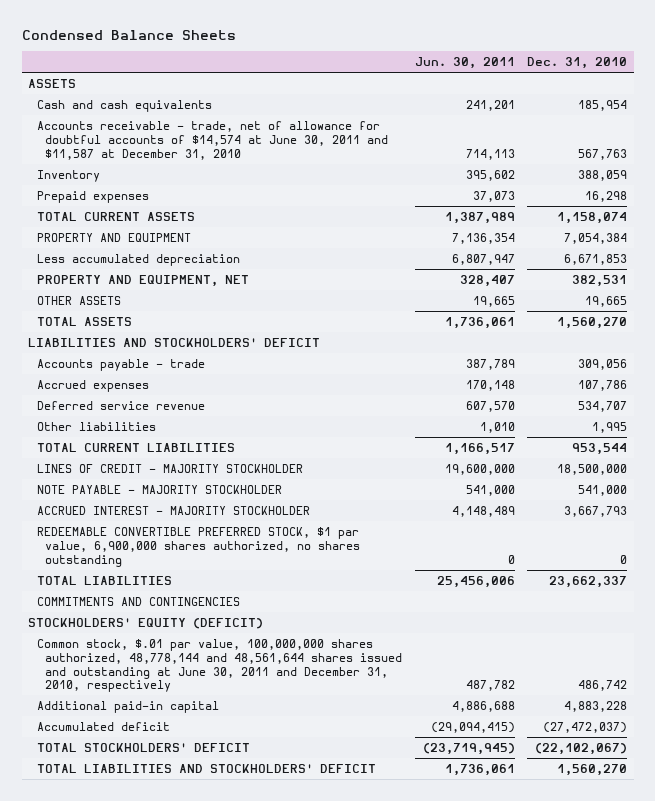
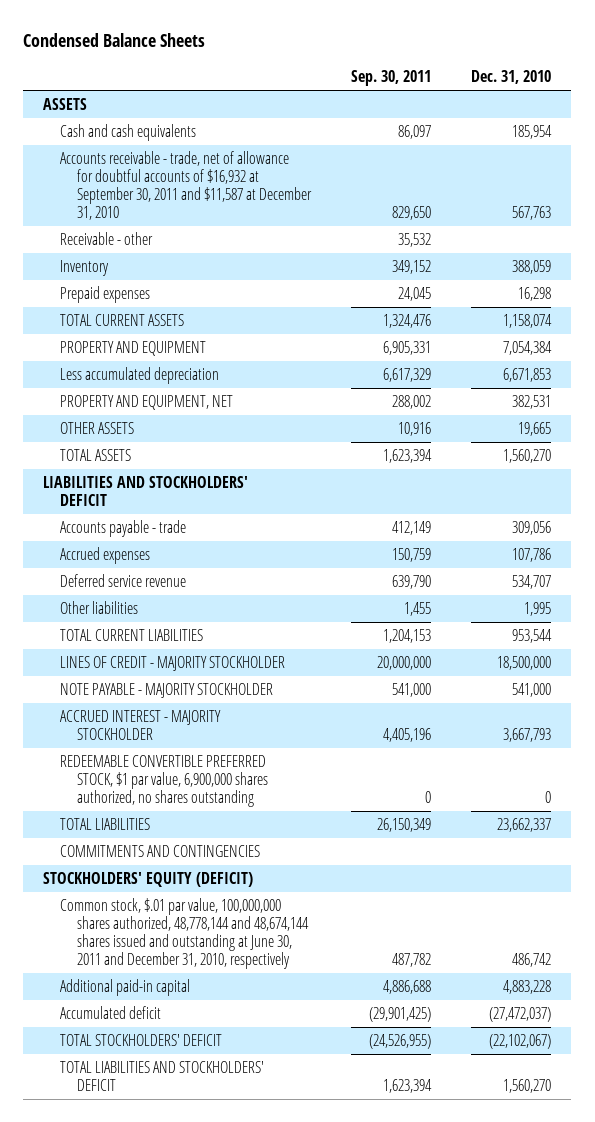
[414,57,515,70] Jun. 30, 2011 -> none
none -> [351,69,432,86] Sep. 30, 2011
[36,120,389,160] Accounts receivable - trade, net of allowance for doubtful accounts of $14,574 at June 30, 2011 and $11,587 at December 31, 2010 -> [60,151,313,221] Accounts receivable - trade, net of allowance for doubtful accounts of $16,932 at September 30, 2011 and $11,587 at December 31, 2010
none -> [60,232,154,246] Receivable - other
[36,638,403,693] Common stock, $.01 par value, 100,000,000 shares authorized, 48,778,144 and 48,561,644 shares issued and outstanding at June 30, 2011 and December 31, 2010, respectively -> [60,898,310,970] Common stock, $.01 par value, 100,000,000 shares authorized, 48,778,144 and 48,674,144 shares issued and outstanding at June 30, 2011 and December 31, 2010, respectively

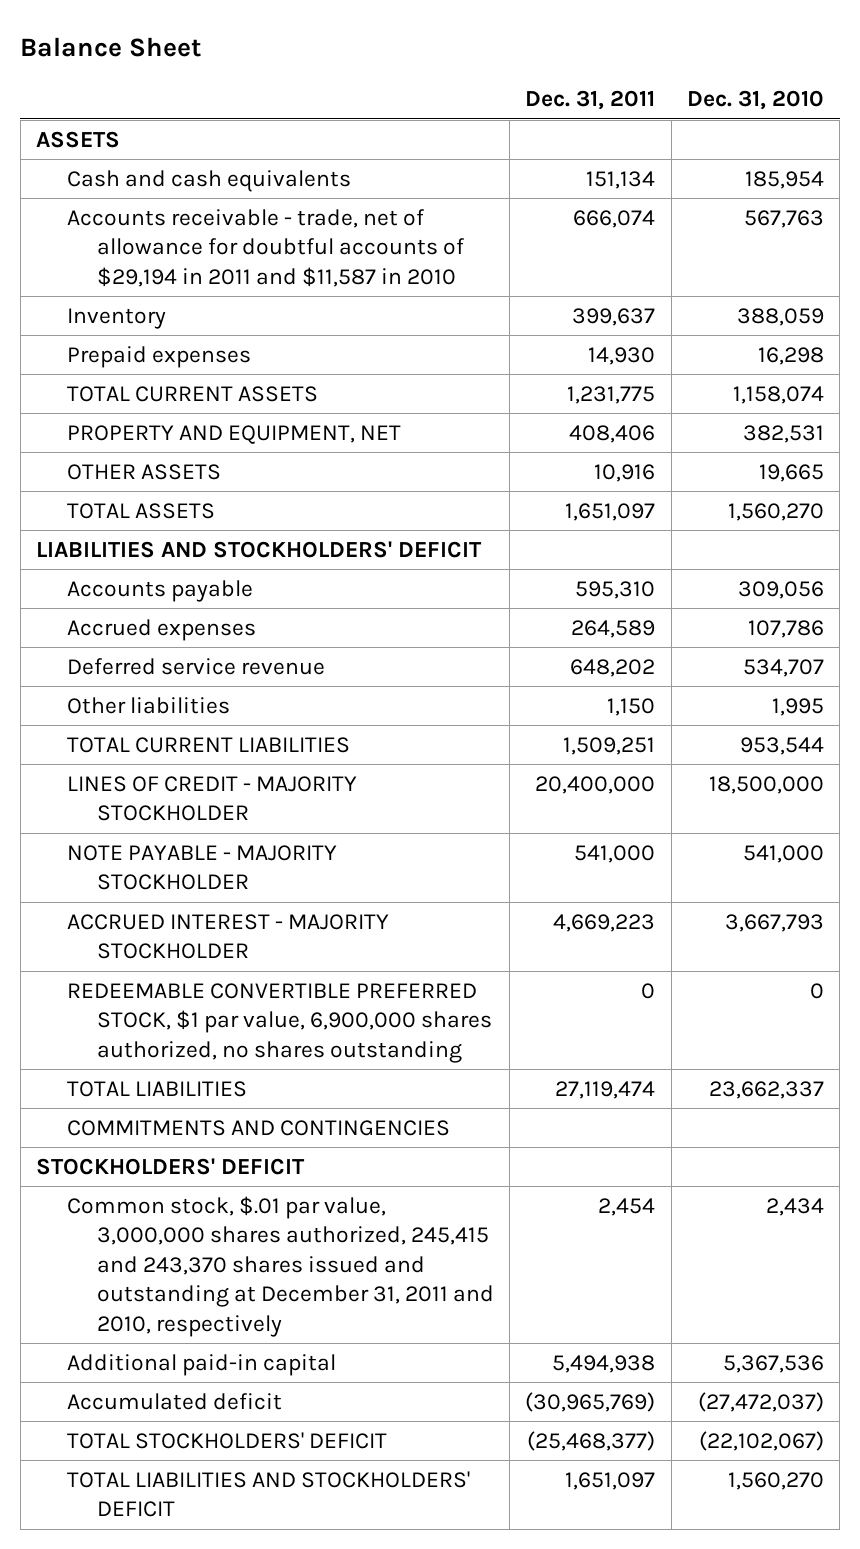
[23,33,206,48] Condensed Balance Sheets -> [20,37,202,58] Balance Sheet
[351,69,432,86] Sep. 30, 2011 -> none
none -> [525,90,656,111] Dec. 31, 2011
[60,232,154,246] Receivable - other -> none
[60,151,313,221] Accounts receivable - trade, net of allowance for doubtful accounts of $16,932 at September 30, 2011 and $11,587 at December 31, 2010 -> [66,208,464,287] Accounts receivable - trade, net of allowance for doubtful accounts of $29,194 in 2011 and $11,587 in 2010
[60,341,207,357] PROPERTY AND EQUIPMENT -> none
[60,367,220,385] Less accumulated depreciation -> none
[60,520,187,538] Accounts payable - trade -> [66,579,253,602] Accounts payable
[43,872,254,888] STOCKHOLDERS' EQUITY (DEFICIT) -> [36,1157,306,1175] STOCKHOLDERS' DEFICIT
[60,898,310,970] Common stock, $.01 par value, 100,000,000 shares authorized, 48,778,144 and 48,674,144 shares issued and outstanding at June 30, 2011 and December 31, 2010, respectively -> [66,1195,494,1337] Common stock, $.01 par value, 3,000,000 shares authorized, 245,415 and 243,370 shares issued and outstanding at December 31, 2011 and 2010, respectively
[512,953,552,968] 486,742 -> [766,1197,825,1216] 2,434
[503,980,552,995] 4,883,228 -> [723,1354,825,1373] 5,367,536

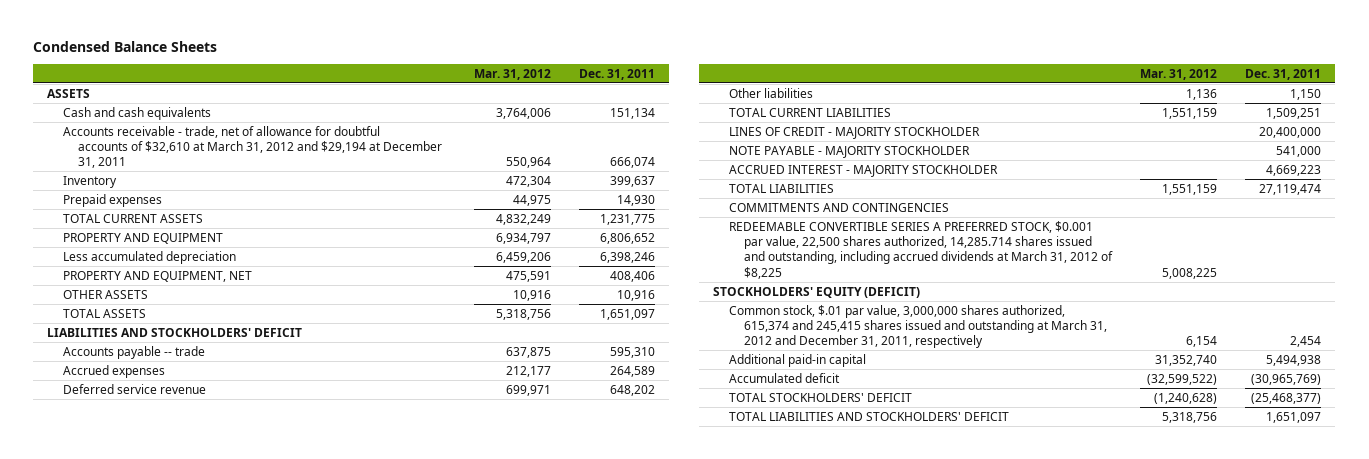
[20,37,202,58] Balance Sheet -> [33,40,218,52] Condensed Balance Sheets
[687,90,825,111] Dec. 31, 2010 -> none
none -> [474,68,552,80] Mar. 31, 2012
[66,208,464,287] Accounts receivable - trade, net of allowance for doubtful accounts of $29,194 in 2011 and $11,587 in 2010 -> [62,125,442,169] Accounts receivable - trade, net of allowance for doubtful accounts of $32,610 at March 31, 2012 and $29,194 at December 31, 2011
none -> [62,232,223,244] PROPERTY AND EQUIPMENT
none -> [62,250,236,264] Less accumulated depreciation
[66,579,253,602] Accounts payable -> [62,345,205,359] Accounts payable -- trade
[66,982,492,1063] REDEEMABLE CONVERTIBLE PREFERRED STOCK, $1 par value, 6,900,000 shares authorized, no shares outstanding -> none
none -> [728,220,1113,279] REDEEMABLE CONVERTIBLE SERIES A PREFERRED STOCK, $0.001 par value, 22,500 shares authorized, 14,285.714 shares issued and outstanding, including accrued dividends at March 31, 2012 of $8,225
[36,1157,306,1175] STOCKHOLDERS' DEFICIT -> [713,286,921,298] STOCKHOLDERS' EQUITY (DEFICIT)
[66,1195,494,1337] Common stock, $.01 par value, 3,000,000 shares authorized, 245,415 and 243,370 shares issued and outstanding at December 31, 2011 and 2010, respectively -> [728,304,1107,349] Common stock, $.01 par value, 3,000,000 shares authorized, 615,374 and 245,415 shares issued and outstanding at March 31, 2012 and December 31, 2011, respectively

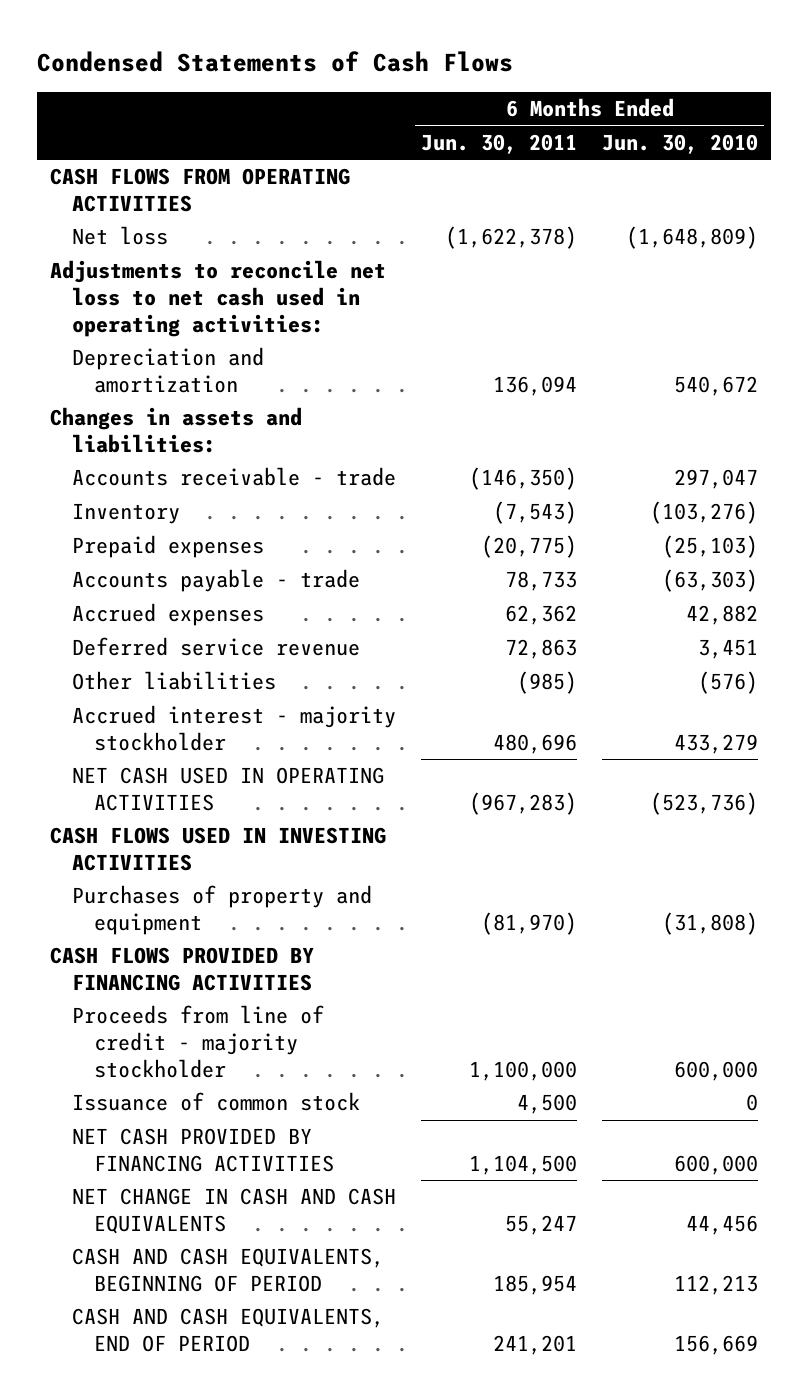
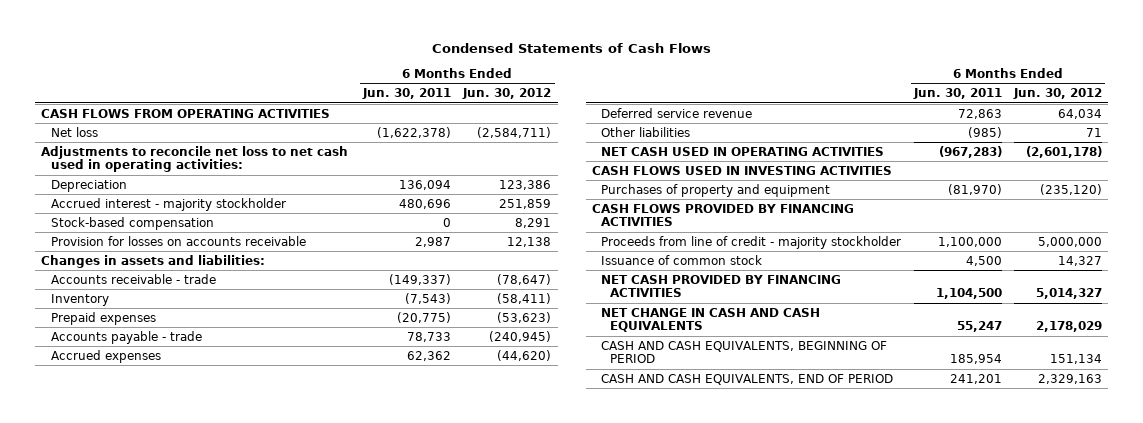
[602,133,759,154] Jun. 30, 2010 -> none
none -> [462,88,552,100] Jun. 30, 2012
[71,347,264,393] Depreciation and amortization -> [50,179,127,192] Depreciation
[71,705,396,751] Accrued interest - majority stockholder -> [50,197,286,211] Accrued interest - majority stockholder
none -> [50,216,214,230] Stock-based compensation
none -> [50,235,306,246] Provision for losses on accounts receivable
[468,467,577,491] (146,350) -> [389,273,452,285] (149,337)

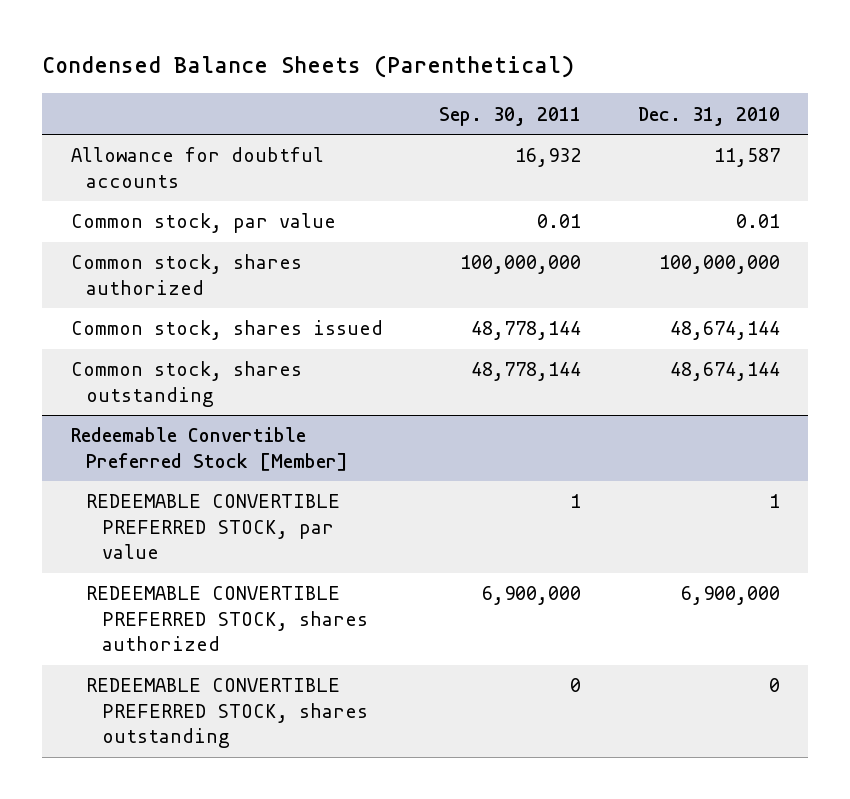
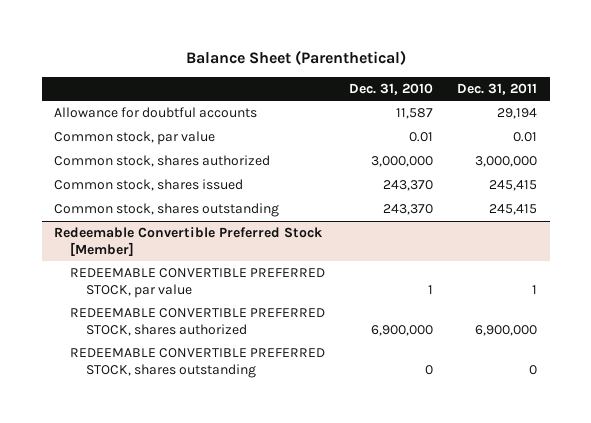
[42,55,575,79] Condensed Balance Sheets (Parenthetical) -> [185,49,406,65] Balance Sheet (Parenthetical)
[439,106,582,126] Sep. 30, 2011 -> none
none -> [457,82,538,95] Dec. 31, 2011
[658,255,780,275] 100,000,000 -> [370,156,433,168] 3,000,000
[669,321,780,341] 48,674,144 -> [382,180,433,192] 243,370
[669,362,780,382] 48,674,144 -> [382,204,433,216] 243,370

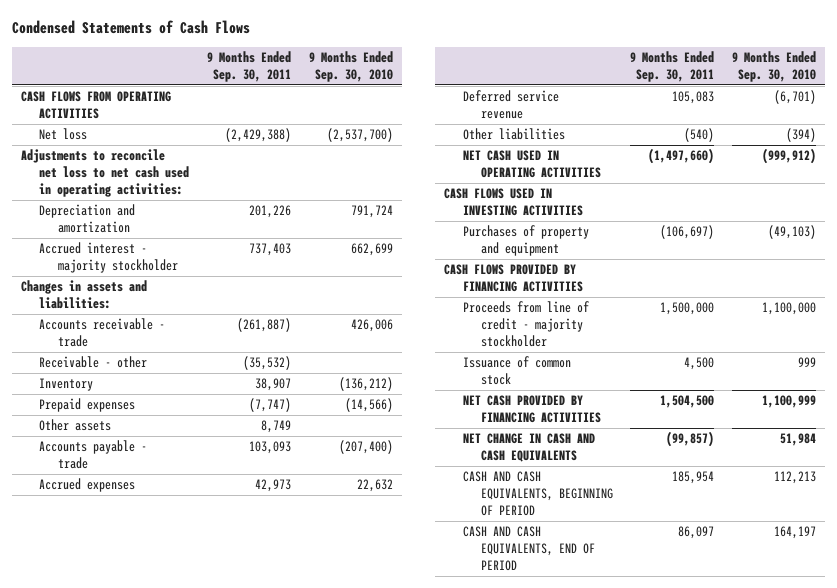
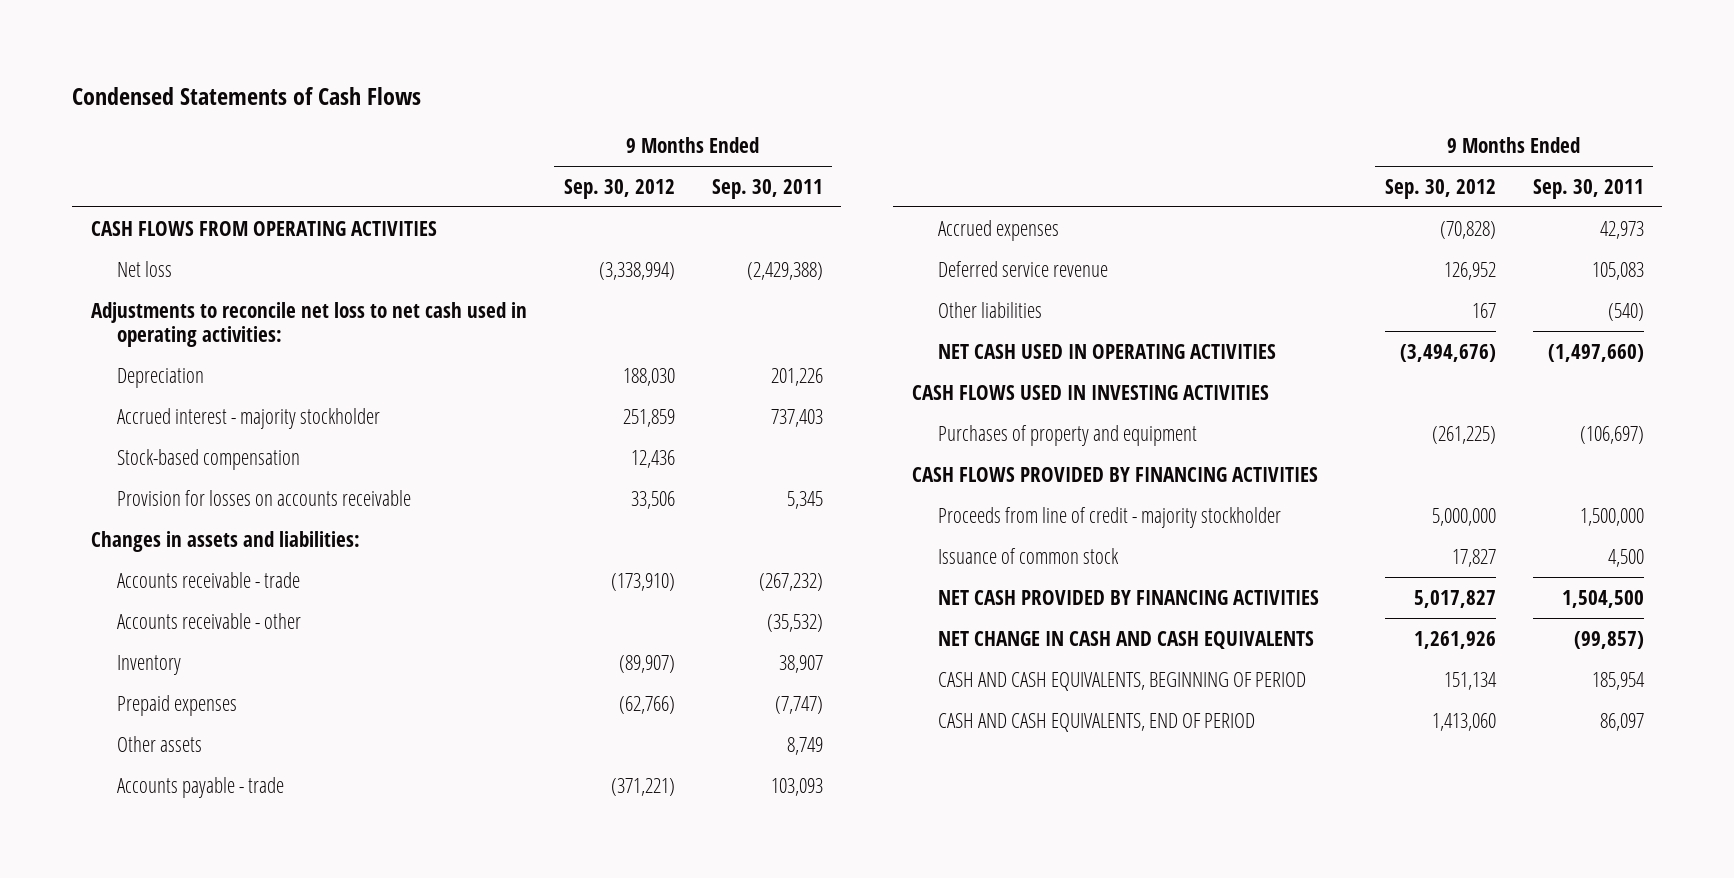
[308,50,393,82] 9 Months Ended Sep. 30, 2010 -> none
none -> [563,178,675,199] Sep. 30, 2012
[39,204,136,234] Depreciation and amortization -> [116,367,204,388] Depreciation
none -> [116,448,300,470] Stock-based compensation
none -> [116,489,411,506] Provision for losses on accounts receivable
[237,318,292,333] (261,887) -> [758,572,823,591] (267,232)
[39,356,148,369] Receivable - other -> [116,612,301,629] Accounts receivable - other

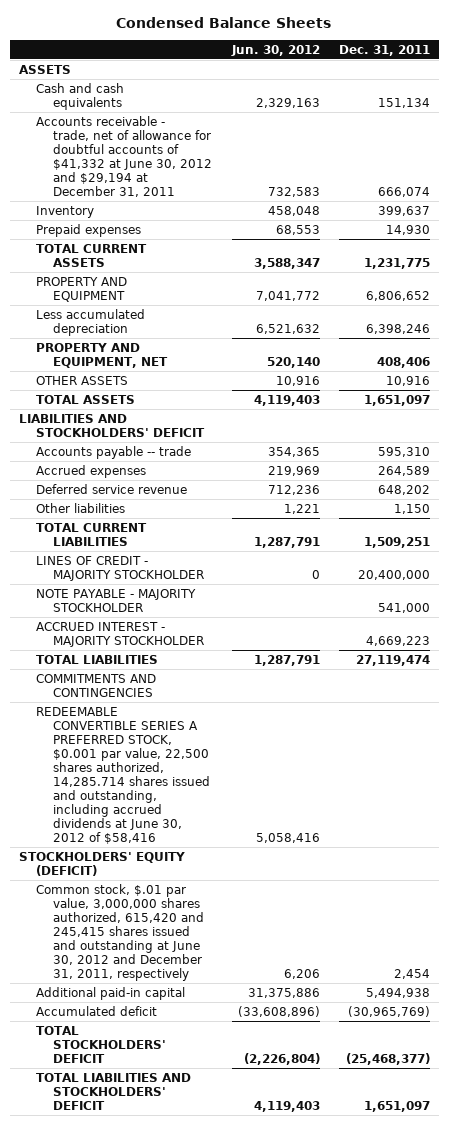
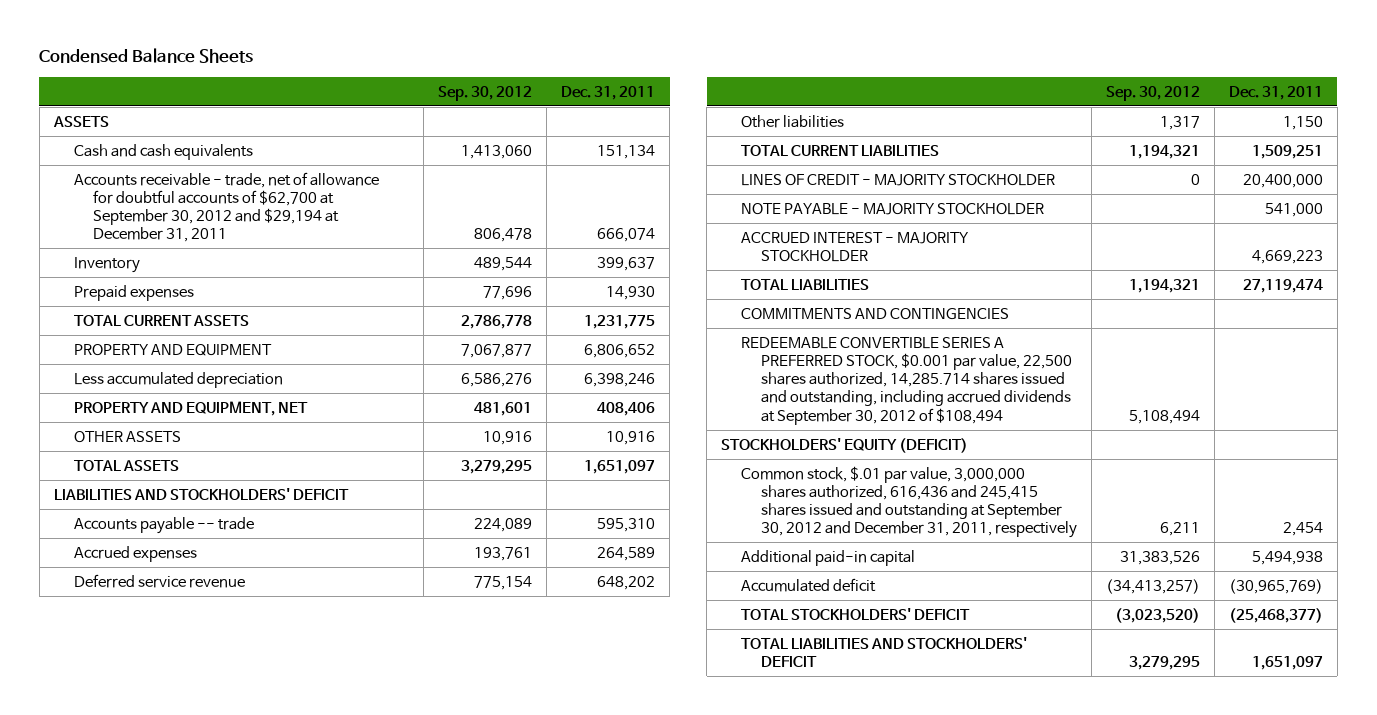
[230,44,320,56] Jun. 30, 2012 -> none
none -> [438,85,533,101] Sep. 30, 2012
[36,115,213,197] Accounts receivable - trade, net of allowance for doubtful accounts of $41,332 at June 30, 2012 and $29,194 at December 31, 2011 -> [73,171,379,243] Accounts receivable - trade, net of allowance for doubtful accounts of $62,700 at September 30, 2012 and $29,194 at December 31, 2011
[36,706,211,845] REDEEMABLE CONVERTIBLE SERIES A PREFERRED STOCK, $0.001 par value, 22,500 shares authorized, 14,285.714 shares issued and outstanding, including accrued dividends at June 30, 2012 of $58,416 -> [741,336,1072,425] REDEEMABLE CONVERTIBLE SERIES A PREFERRED STOCK, $0.001 par value, 22,500 shares authorized, 14,285.714 shares issued and outstanding, including accrued dividends at September 30, 2012 of $108,494
[36,883,205,982] Common stock, $.01 par value, 3,000,000 shares authorized, 615,420 and 245,415 shares issued and outstanding at June 30, 2012 and December 31, 2011, respectively -> [741,465,1077,539] Common stock, $.01 par value, 3,000,000 shares authorized, 616,436 and 245,415 shares issued and outstanding at September 30, 2012 and December 31, 2011, respectively

